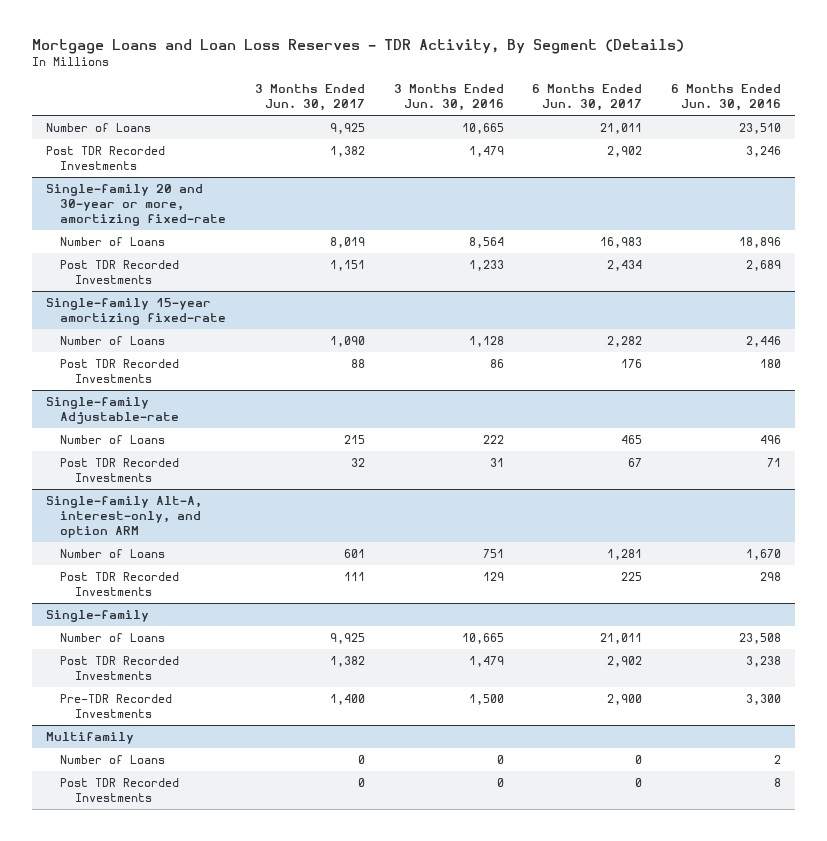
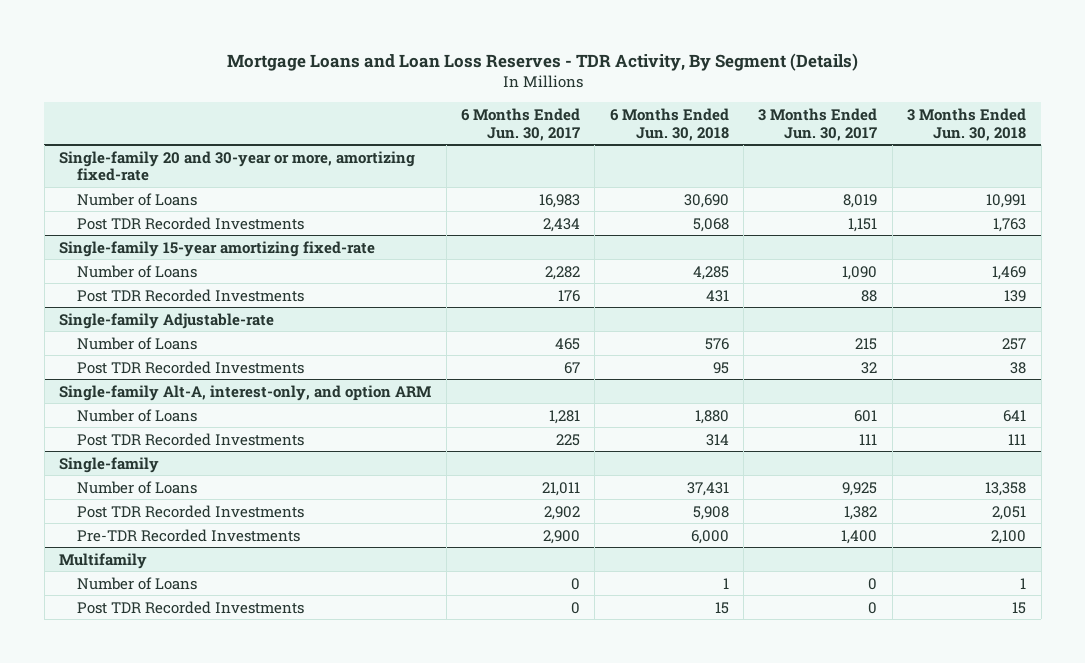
[393,84,504,111] 3 Months Ended Jun. 30, 2016 -> none
[671,84,782,111] 6 Months Ended Jun. 30, 2016 -> none
none -> [609,107,729,141] 6 Months Ended Jun. 30, 2018
none -> [907,107,1027,141] 3 Months Ended Jun. 30, 2018
[46,123,152,133] Number of Loans -> none
[46,146,166,170] Post TDR Recorded Investments -> none

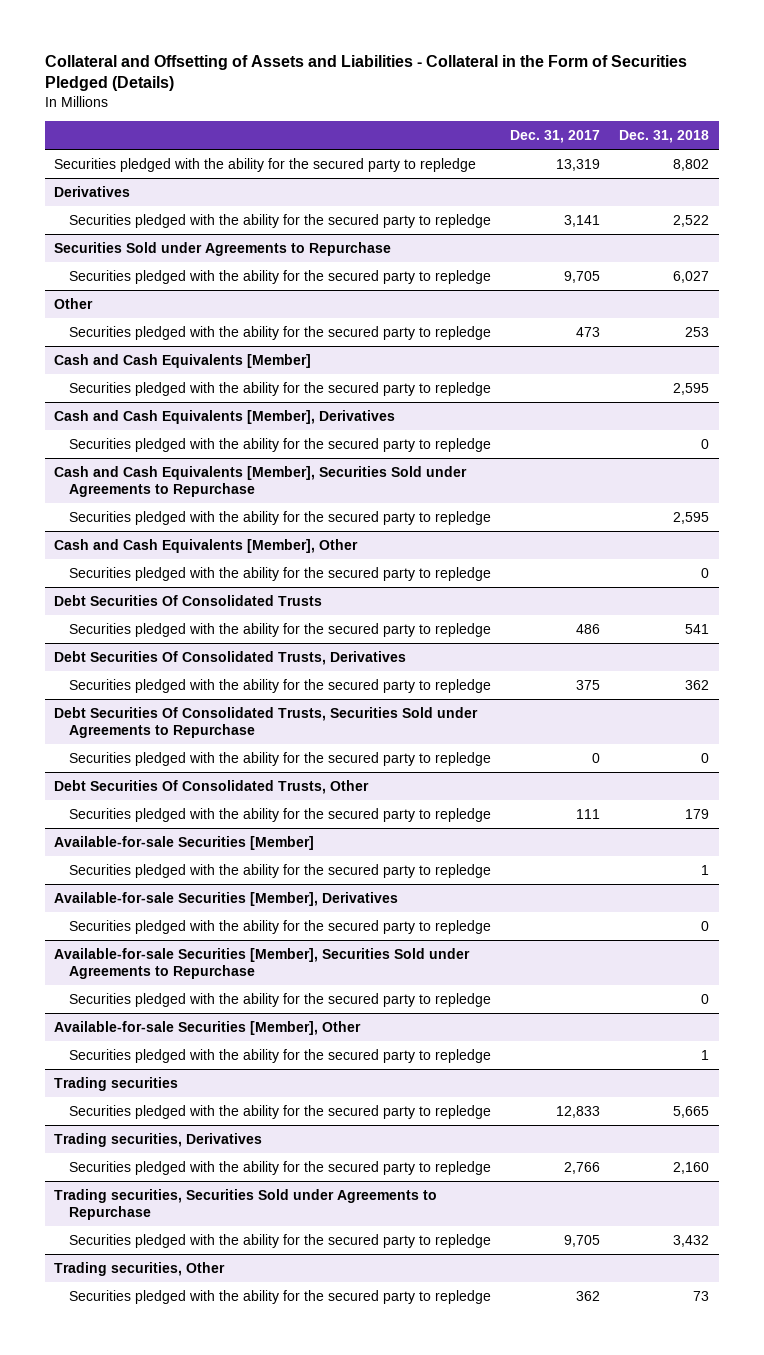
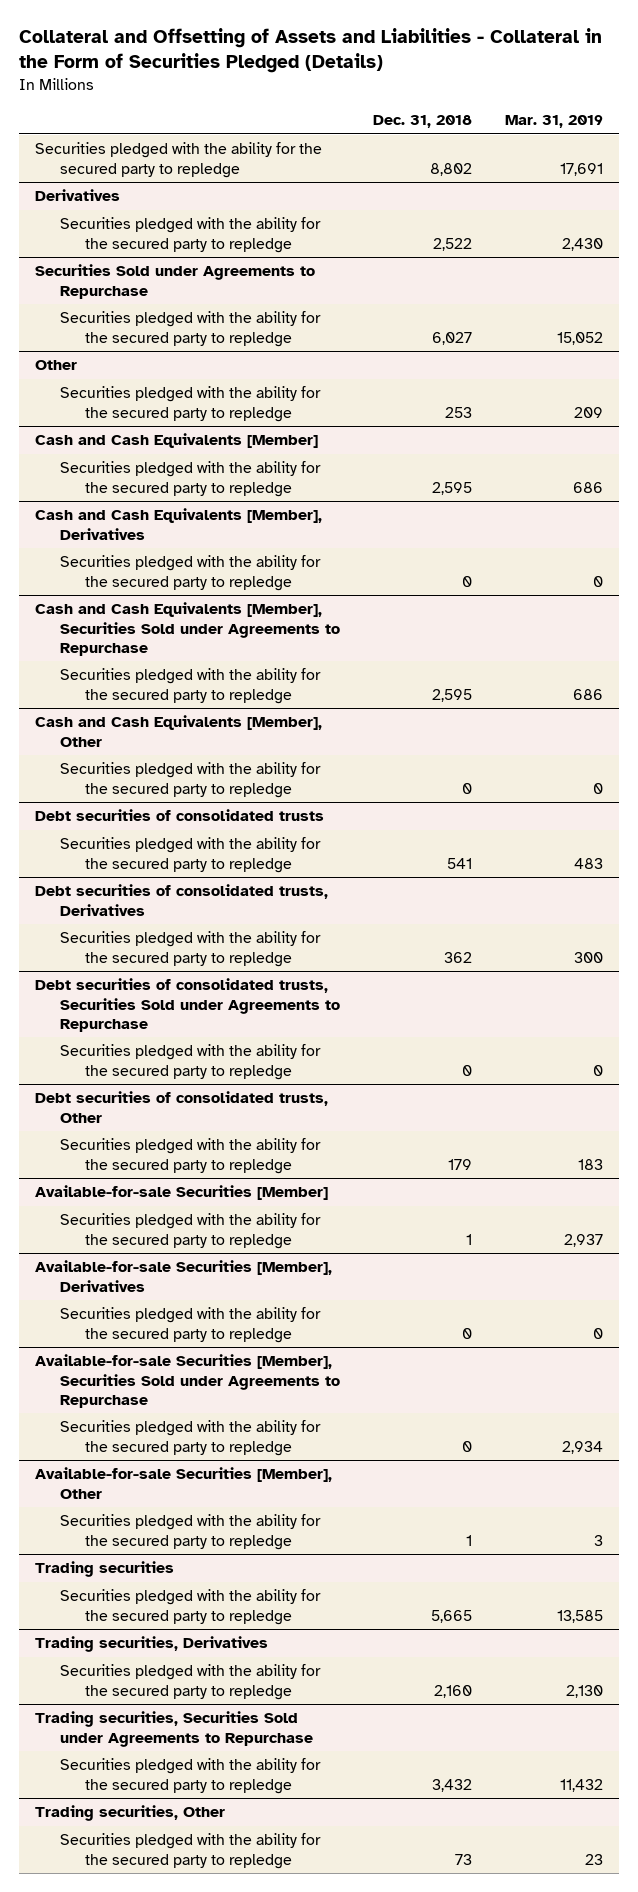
[510,130,601,144] Dec. 31, 2017 -> none
none -> [504,115,603,129] Mar. 31, 2019
[54,594,323,606] Debt Securities Of Consolidated Trusts -> [35,809,325,822] Debt securities of consolidated trusts
[54,650,407,665] Debt Securities Of Consolidated Trusts, Derivatives -> [35,884,329,916] Debt securities of consolidated trusts, Derivatives
[54,706,479,739] Debt Securities Of Consolidated Trusts, Securities Sold under Agreements to Repurchase -> [35,978,341,1032] Debt securities of consolidated trusts, Securities Sold under Agreements to Repurchase
[54,779,370,794] Debt Securities Of Consolidated Trusts, Other -> [35,1091,329,1123] Debt securities of consolidated trusts, Other

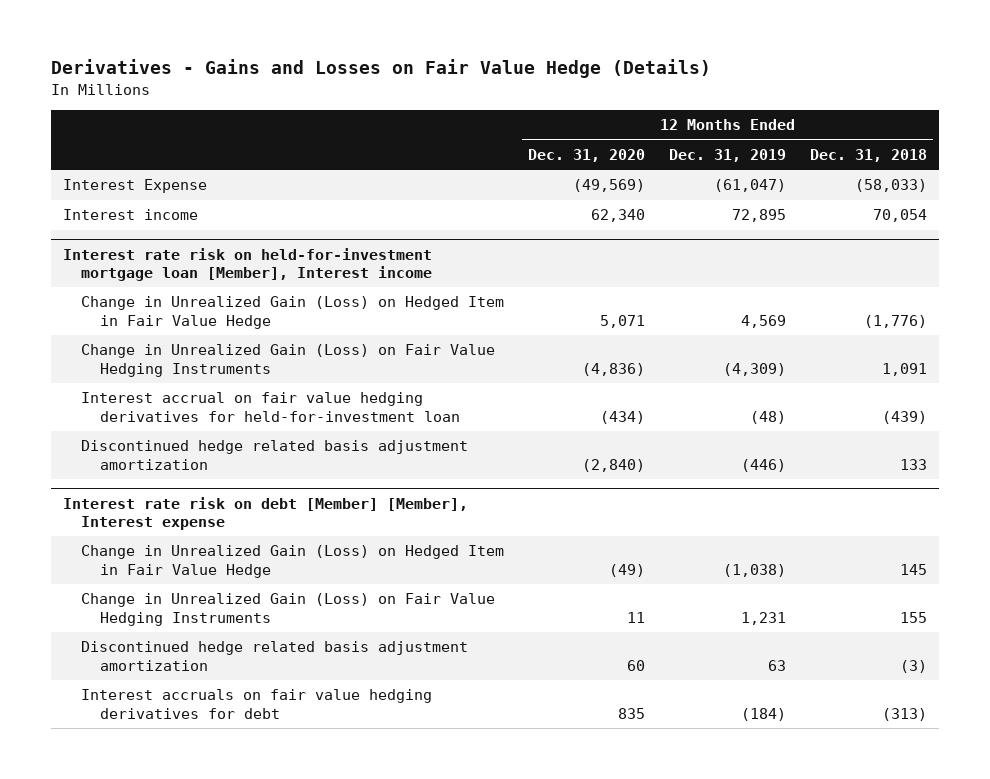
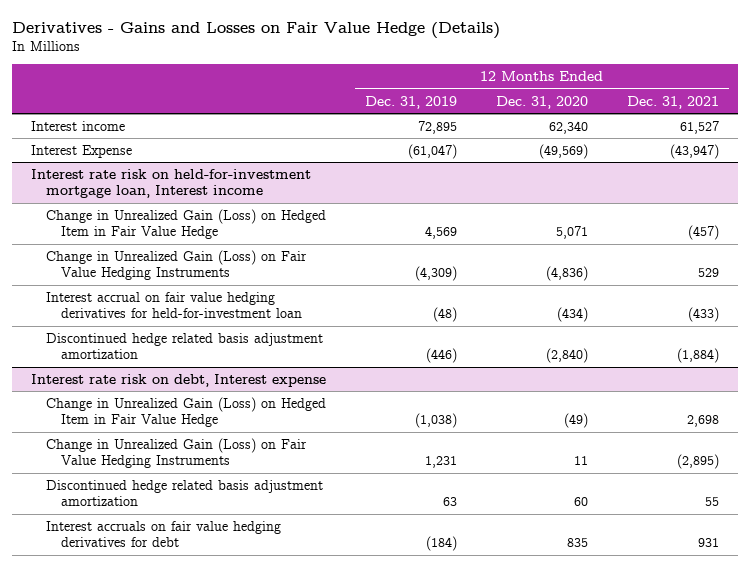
[810,148,928,162] Dec. 31, 2018 -> none
none -> [626,95,719,109] Dec. 31, 2021
[62,179,207,194] Interest Expense -> [31,144,133,158] Interest Expense
[62,247,433,282] Interest rate risk on held-for-investment mortgage loan [Member], Interest income -> [31,168,312,199] Interest rate risk on held-for-investment mortgage loan, Interest income
[62,496,468,531] Interest rate risk on debt [Member] [Member], Interest expense -> [31,373,327,387] Interest rate risk on debt, Interest expense

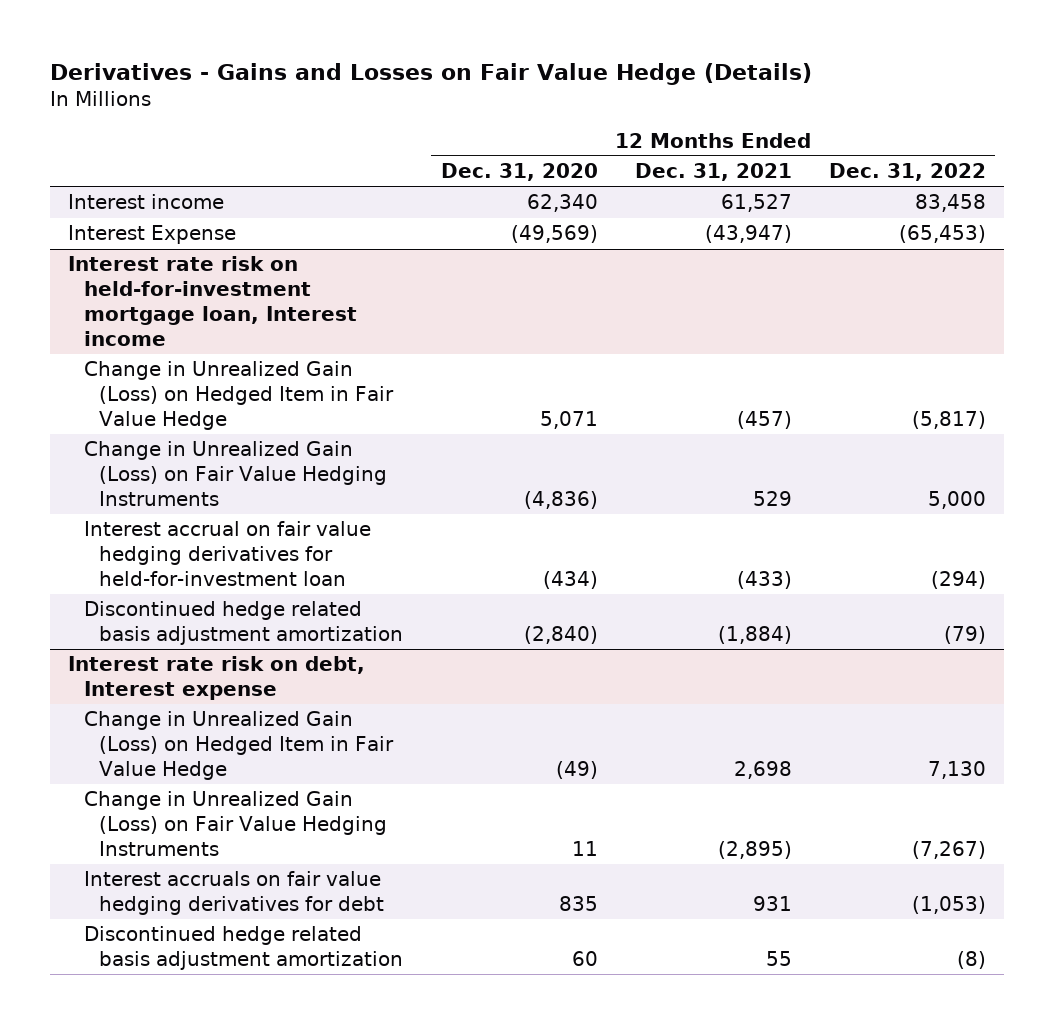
[365,95,458,109] Dec. 31, 2019 -> none
none -> [828,163,986,182] Dec. 31, 2022
[46,479,324,507] Discontinued hedge related basis adjustment amortization -> [83,926,404,971] Discontinued hedge related basis adjustment amortization

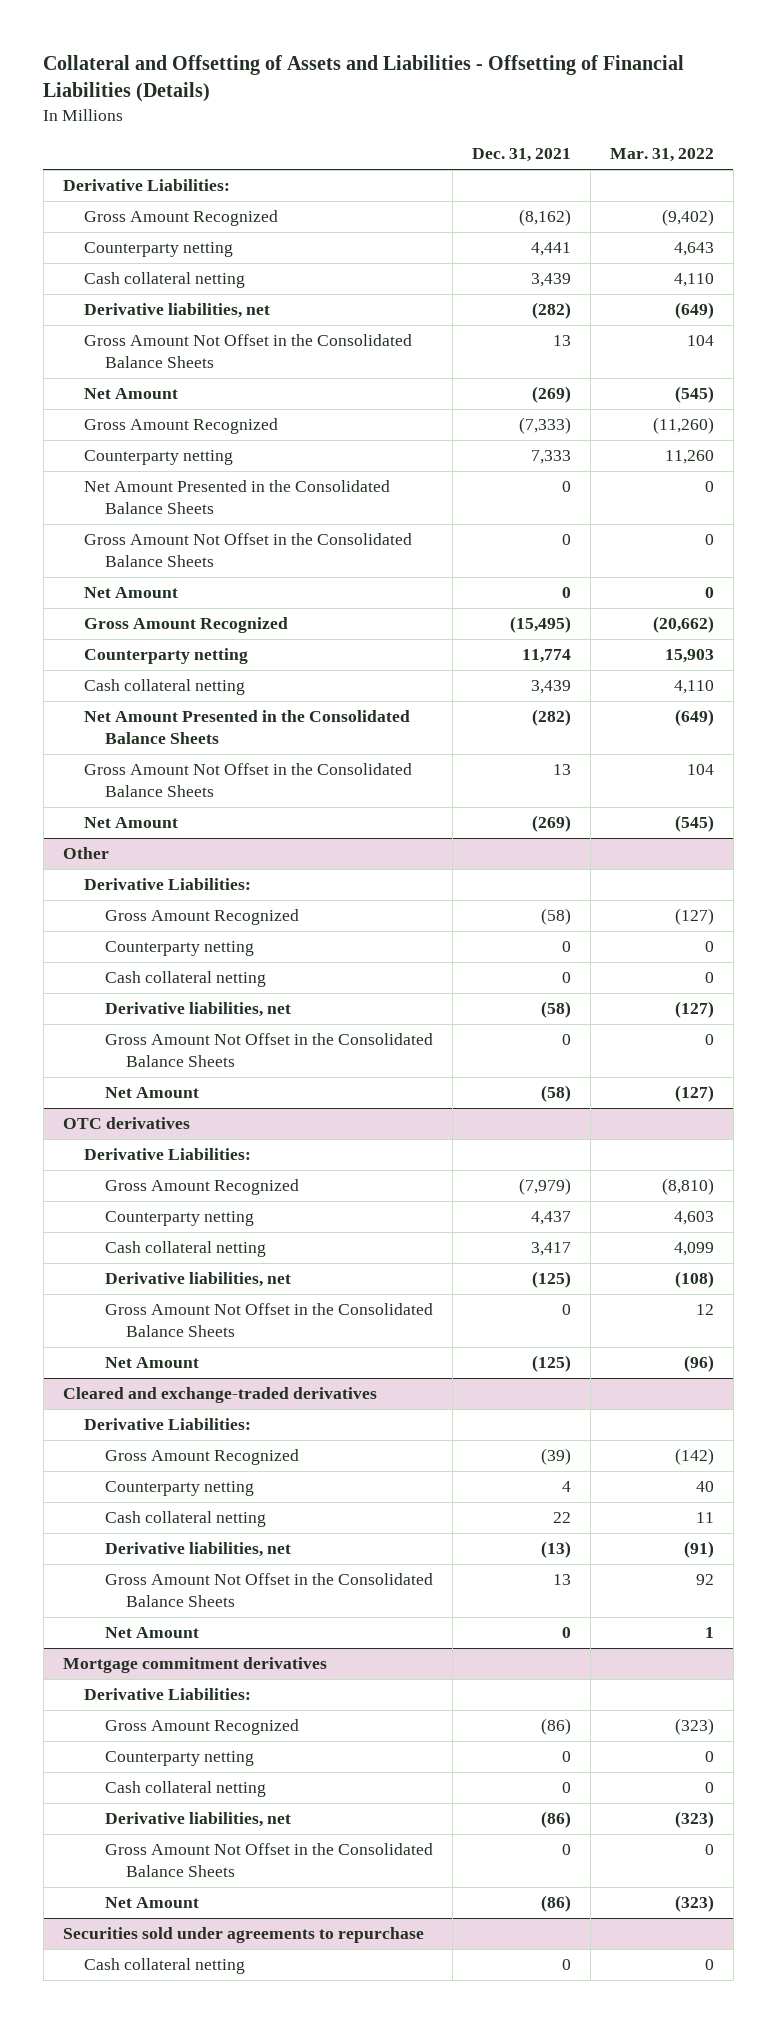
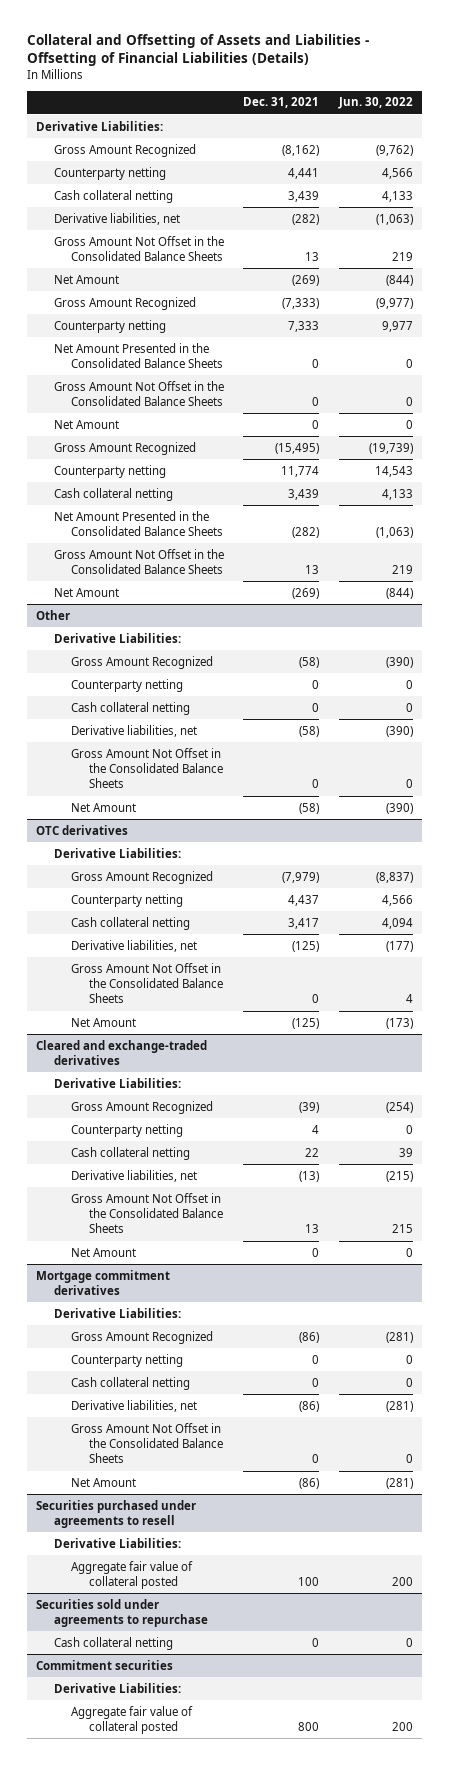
[609,148,714,163] Mar. 31, 2022 -> none
none -> [337,97,413,110] Jun. 30, 2022
none -> [36,1499,197,1528] Securities purchased under agreements to resell
none -> [53,1537,181,1548] Derivative Liabilities:
none -> [71,1560,194,1589] Aggregate fair value of collateral posted
none -> [36,1659,174,1670] Commitment securities
none -> [53,1682,181,1693] Derivative Liabilities:
none -> [71,1705,194,1734] Aggregate fair value of collateral posted

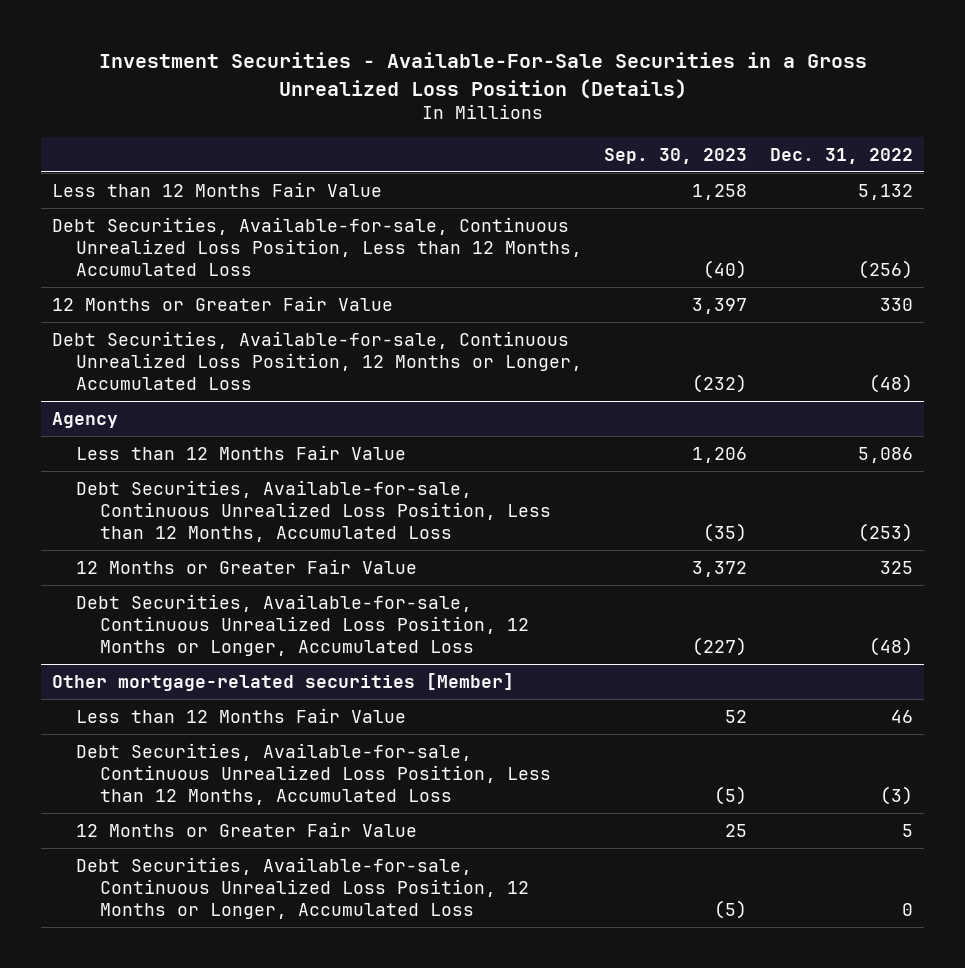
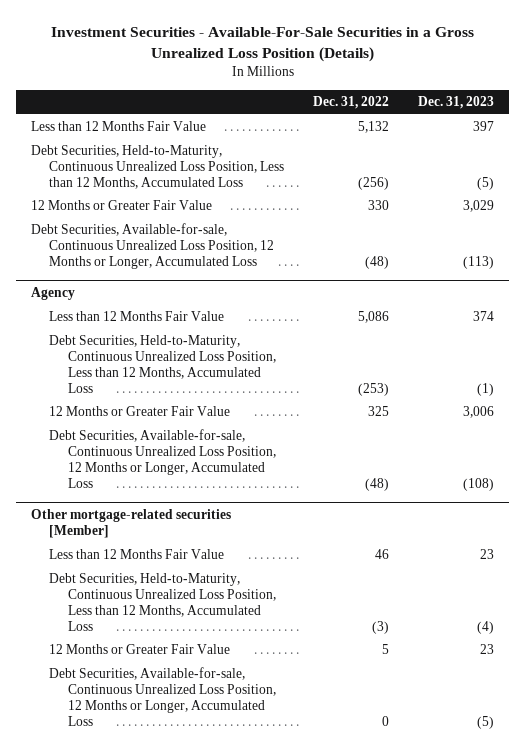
[604,147,748,164] Sep. 30, 2023 -> none
none -> [418,95,495,109] Dec. 31, 2023
[52,216,583,276] Debt Securities, Available-for-sale, Continuous Unrealized Loss Position, Less than 12 Months, Accumulated Loss -> [30,145,285,189] Debt Securities, Held-to-Maturity, Continuous Unrealized Loss Position, Less than 12 Months, Accumulated Loss
[76,479,551,542] Debt Securities, Available-for-sale, Continuous Unrealized Loss Position, Less than 12 Months, Accumulated Loss -> [49,335,277,393] Debt Securities, Held-to-Maturity, Continuous Unrealized Loss Position, Less than 12 Months, Accumulated Loss
[76,742,551,805] Debt Securities, Available-for-sale, Continuous Unrealized Loss Position, Less than 12 Months, Accumulated Loss -> [49,573,277,631] Debt Securities, Held-to-Maturity, Continuous Unrealized Loss Position, Less than 12 Months, Accumulated Loss

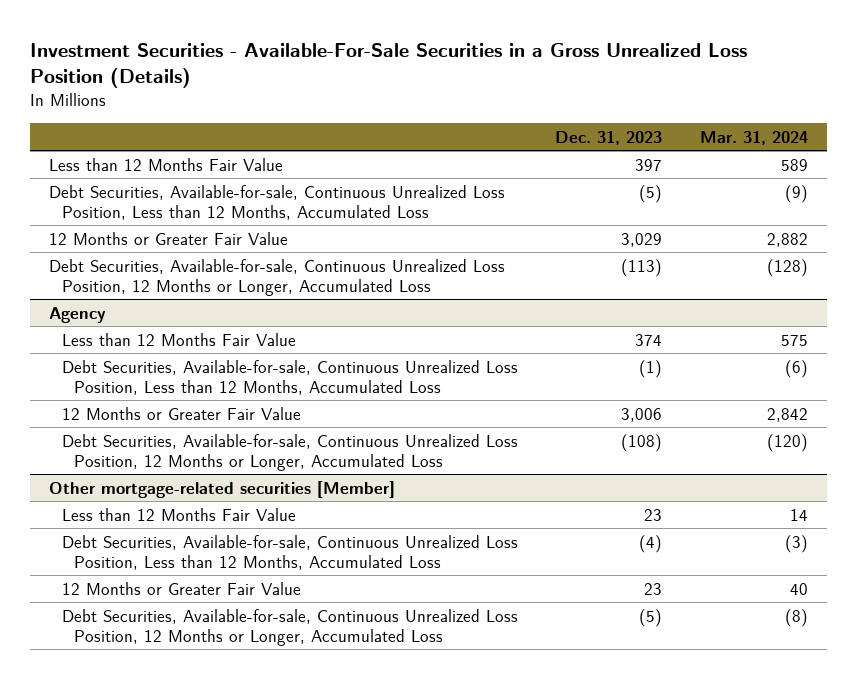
[313,95,390,109] Dec. 31, 2022 -> none
none -> [700,130,809,145] Mar. 31, 2024
[30,145,285,189] Debt Securities, Held-to-Maturity, Continuous Unrealized Loss Position, Less than 12 Months, Accumulated Loss -> [49,184,506,220] Debt Securities, Available-for-sale, Continuous Unrealized Loss Position, Less than 12 Months, Accumulated Loss
[49,335,277,393] Debt Securities, Held-to-Maturity, Continuous Unrealized Loss Position, Less than 12 Months, Accumulated Loss -> [61,359,518,395] Debt Securities, Available-for-sale, Continuous Unrealized Loss Position, Less than 12 Months, Accumulated Loss
[49,573,277,631] Debt Securities, Held-to-Maturity, Continuous Unrealized Loss Position, Less than 12 Months, Accumulated Loss -> [61,534,518,570] Debt Securities, Available-for-sale, Continuous Unrealized Loss Position, Less than 12 Months, Accumulated Loss

